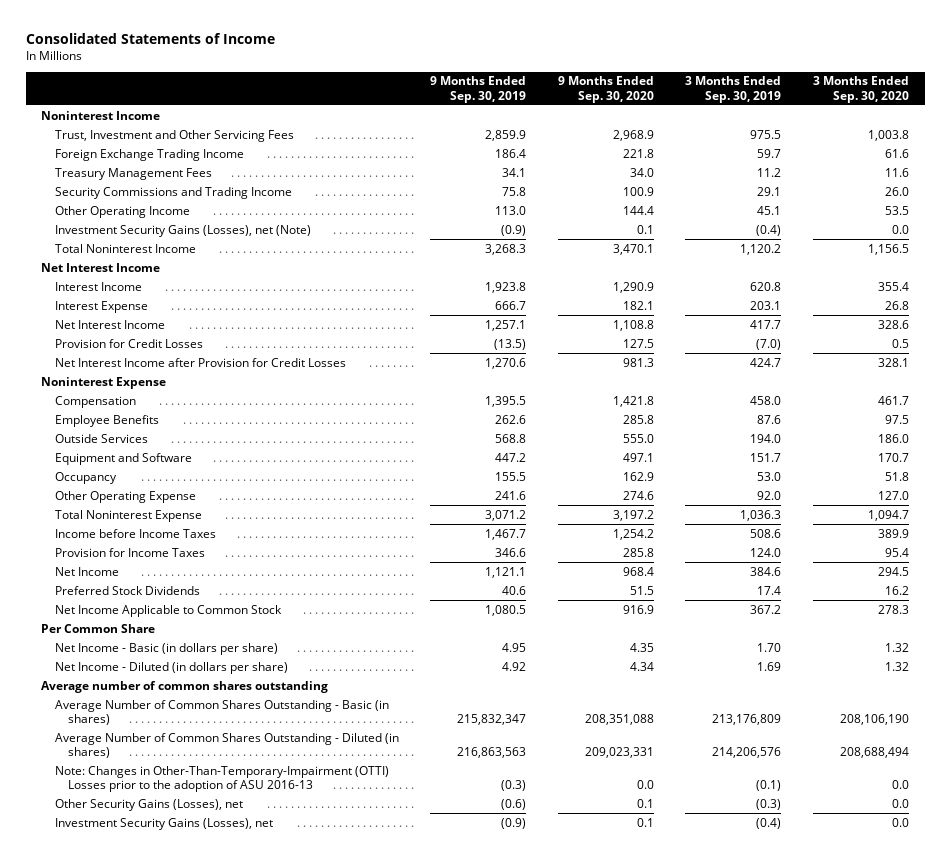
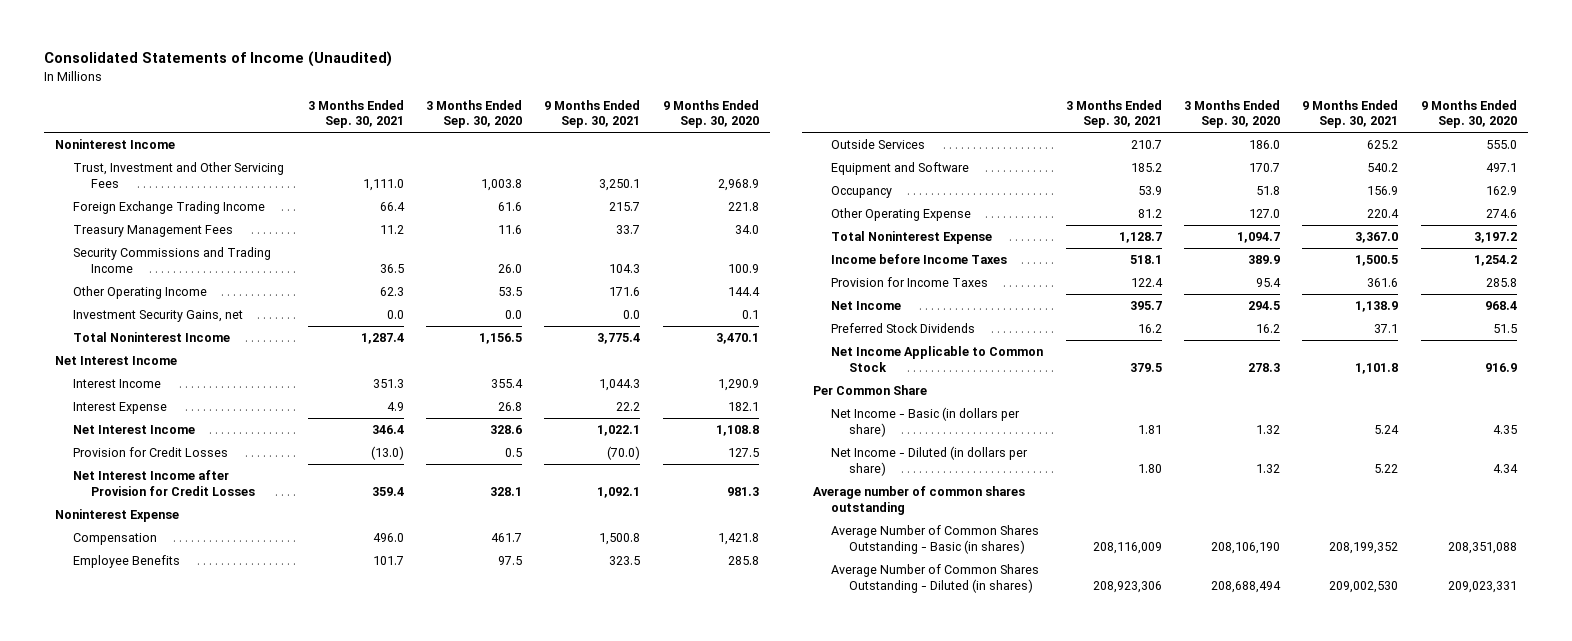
[25,32,275,44] Consolidated Statements of Income -> [43,51,392,68] Consolidated Statements of Income (Unaudited)
[430,76,527,103] 9 Months Ended Sep. 30, 2019 -> none
[685,76,782,103] 3 Months Ended Sep. 30, 2019 -> none
none -> [307,99,404,129] 3 Months Ended Sep. 30, 2021
none -> [544,99,641,129] 9 Months Ended Sep. 30, 2021
[54,224,311,237] Investment Security Gains (Losses), net (Note) -> [73,310,244,323] Investment Security Gains, net
[54,765,389,793] Note: Changes in Other-Than-Temporary-Impairment (OTTI) Losses prior to the adoption of ASU 2016-13 -> none
[54,798,243,811] Other Security Gains (Losses), net -> none
[54,817,273,830] Investment Security Gains (Losses), net -> none

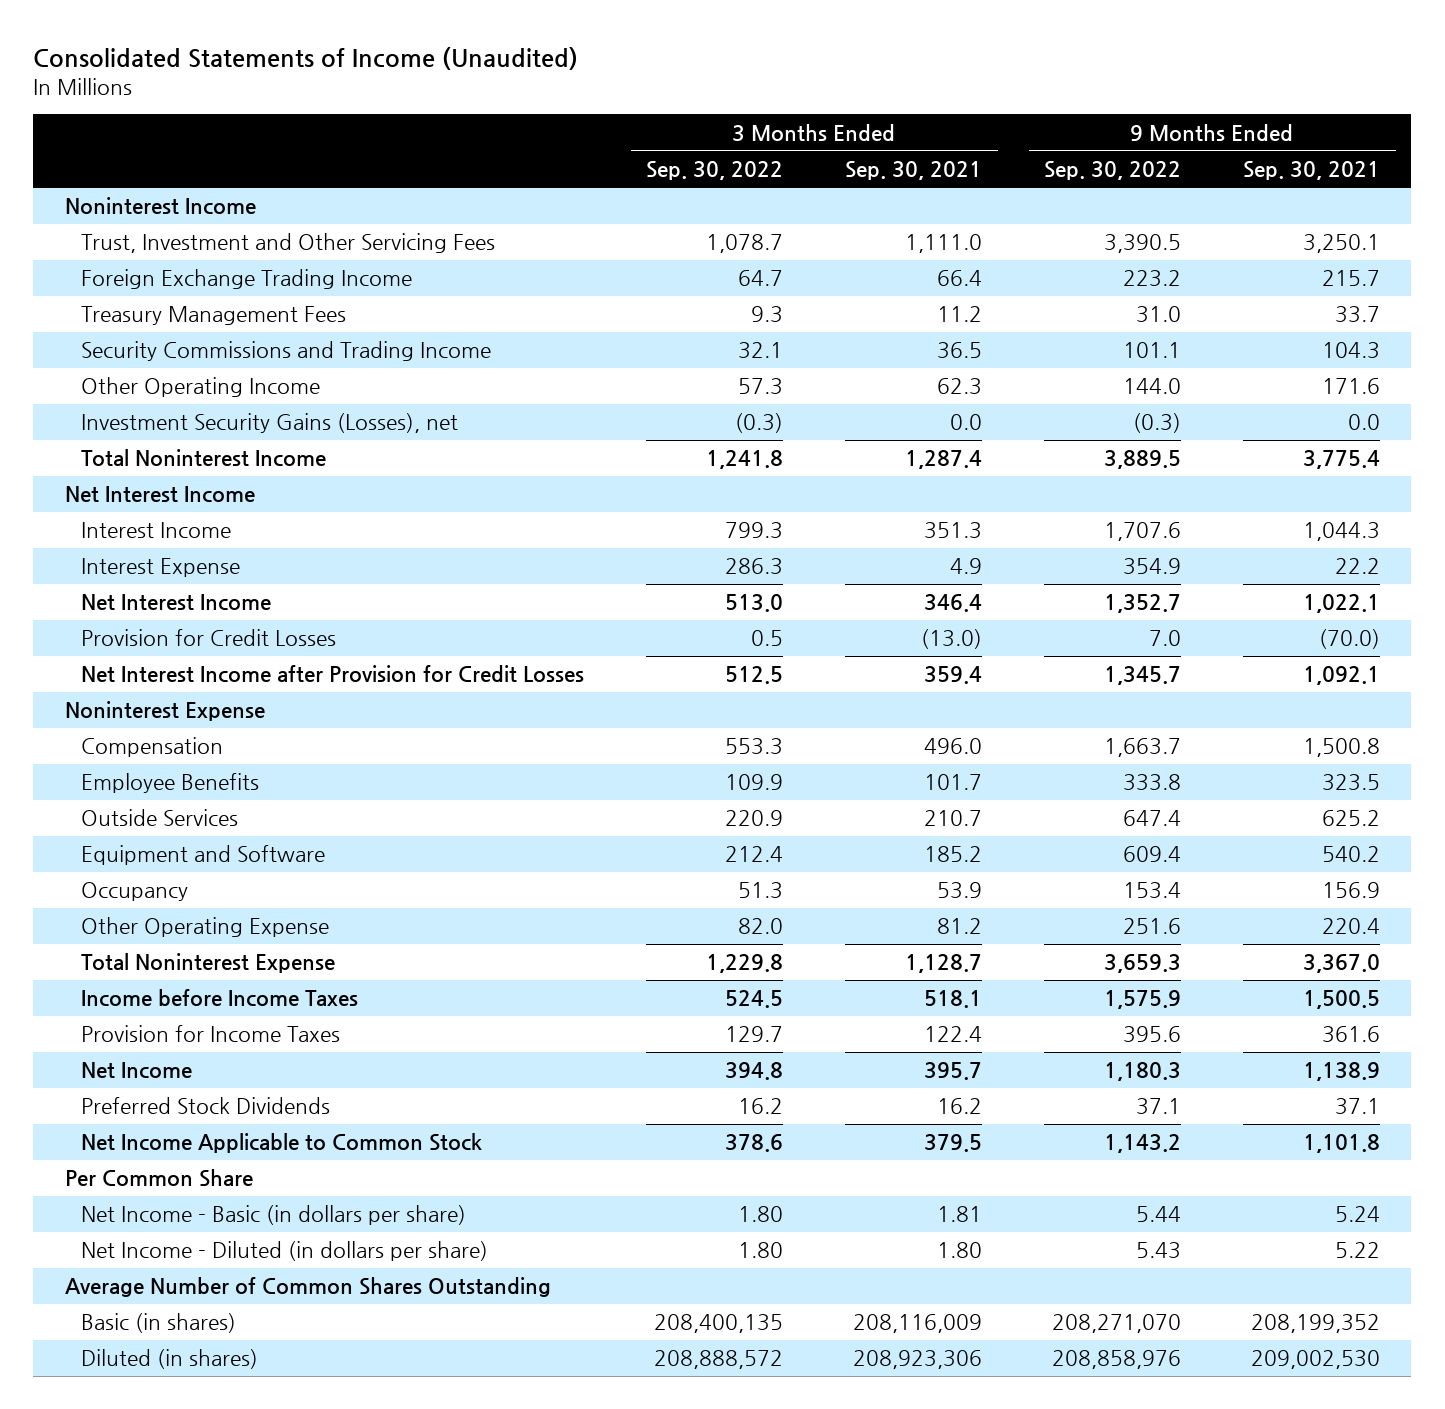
[425,99,522,129] 3 Months Ended Sep. 30, 2020 -> none
[662,99,759,129] 9 Months Ended Sep. 30, 2020 -> none
none -> [646,161,784,181] Sep. 30, 2022
none -> [1044,161,1182,181] Sep. 30, 2022
[73,310,244,323] Investment Security Gains, net -> [81,413,459,434] Investment Security Gains (Losses), net
[812,486,1025,515] Average number of common shares outstanding -> [64,1277,551,1298] Average Number of Common Shares Outstanding
[831,525,1040,554] Average Number of Common Shares Outstanding - Basic (in shares) -> [81,1313,237,1334] Basic (in shares)
[831,564,1040,593] Average Number of Common Shares Outstanding - Diluted (in shares) -> [81,1349,259,1370] Diluted (in shares)

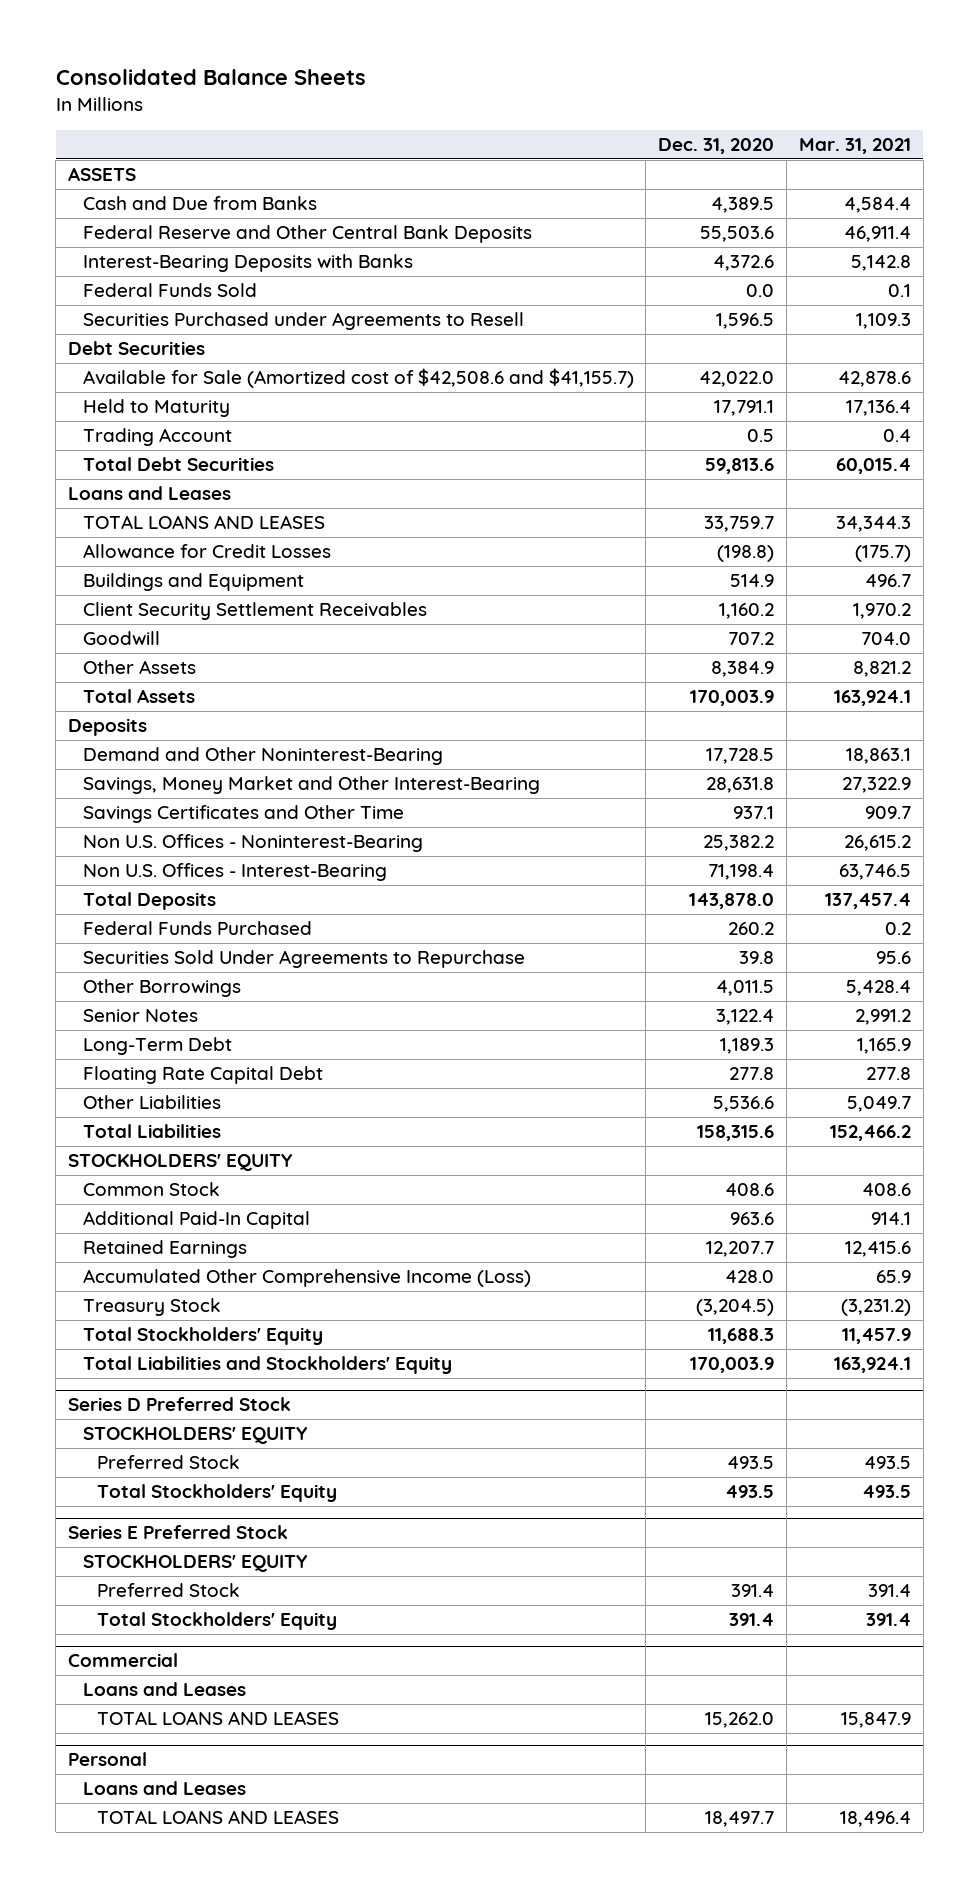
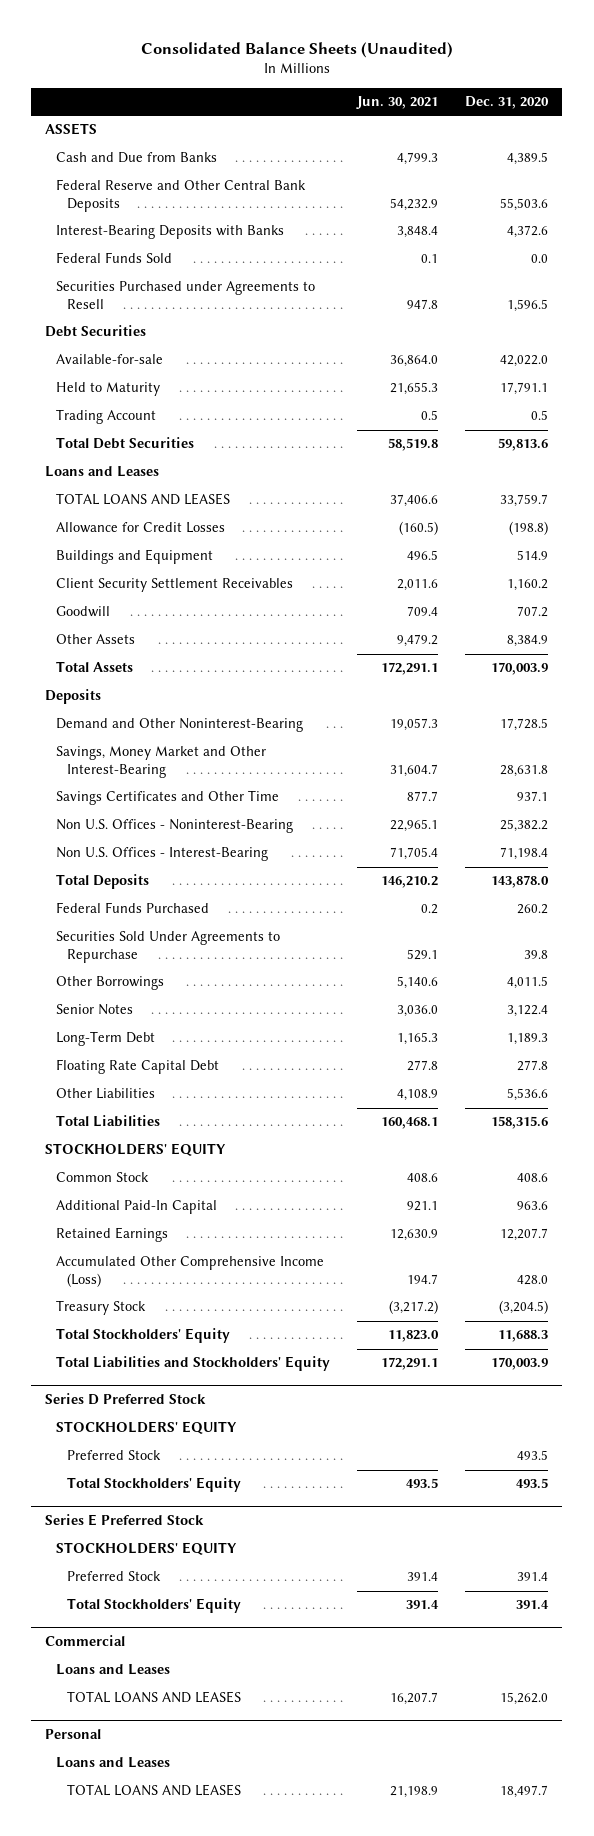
[55,69,366,86] Consolidated Balance Sheets -> [140,41,453,58] Consolidated Balance Sheets (Unaudited)
[798,138,911,155] Mar. 31, 2021 -> none
none -> [356,96,439,110] Jun. 30, 2021
[82,368,634,389] Available for Sale (Amortized cost of $42,508.6 and $41,155.7) -> [55,354,163,365] Available-for-sale

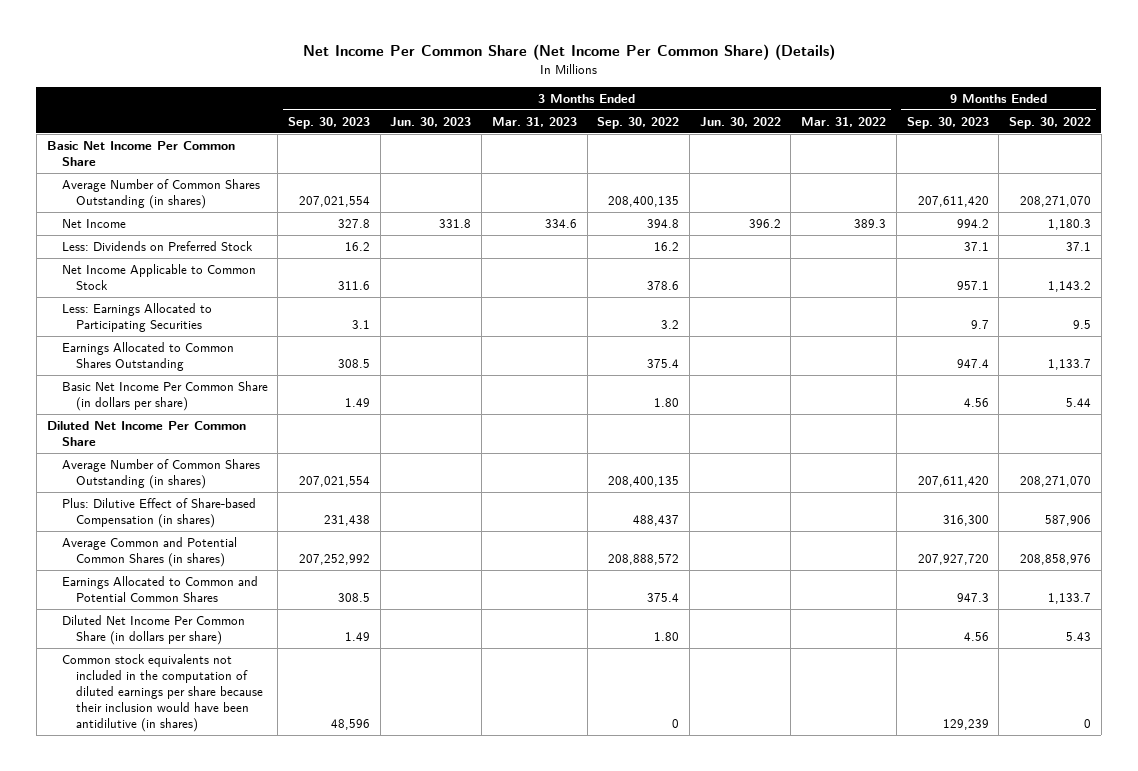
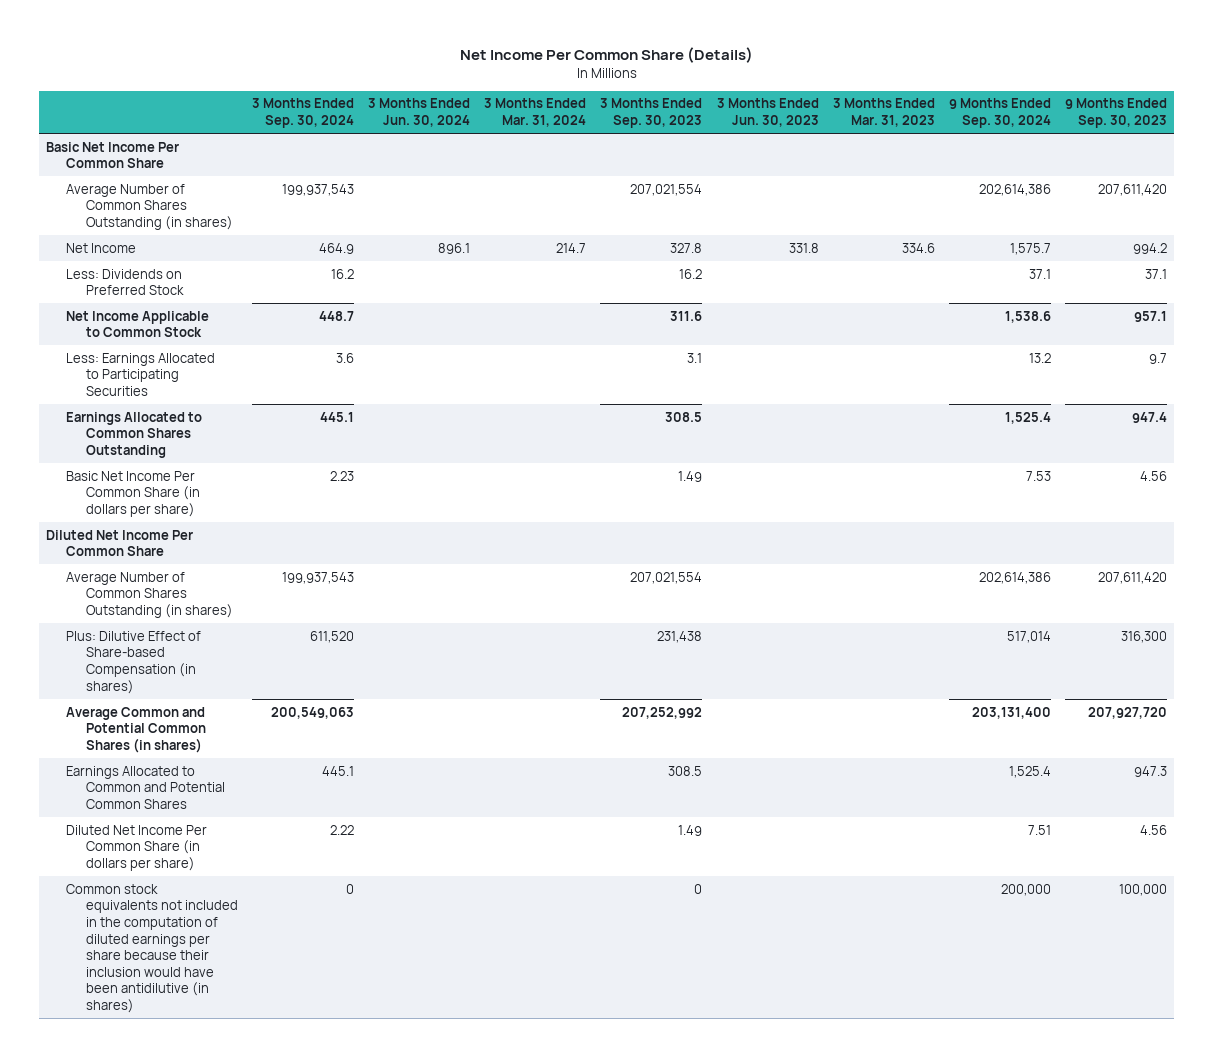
[302,44,835,61] Net Income Per Common Share (Net Income Per Common Share) (Details) -> [459,46,753,63] Net Income Per Common Share (Details)
[597,116,680,129] Sep. 30, 2022 -> none
[699,116,781,127] Jun. 30, 2022 -> none
[801,116,887,127] Mar. 31, 2022 -> none
[1008,116,1091,129] Sep. 30, 2022 -> none
none -> [251,98,354,129] 3 Months Ended Sep. 30, 2024
none -> [368,98,471,128] 3 Months Ended Jun. 30, 2024
none -> [484,98,587,128] 3 Months Ended Mar. 31, 2024
none -> [948,98,1051,129] 9 Months Ended Sep. 30, 2024
[330,719,370,731] 48,596 -> [694,883,703,894] 0
[942,719,989,731] 129,239 -> [1119,883,1168,896] 100,000

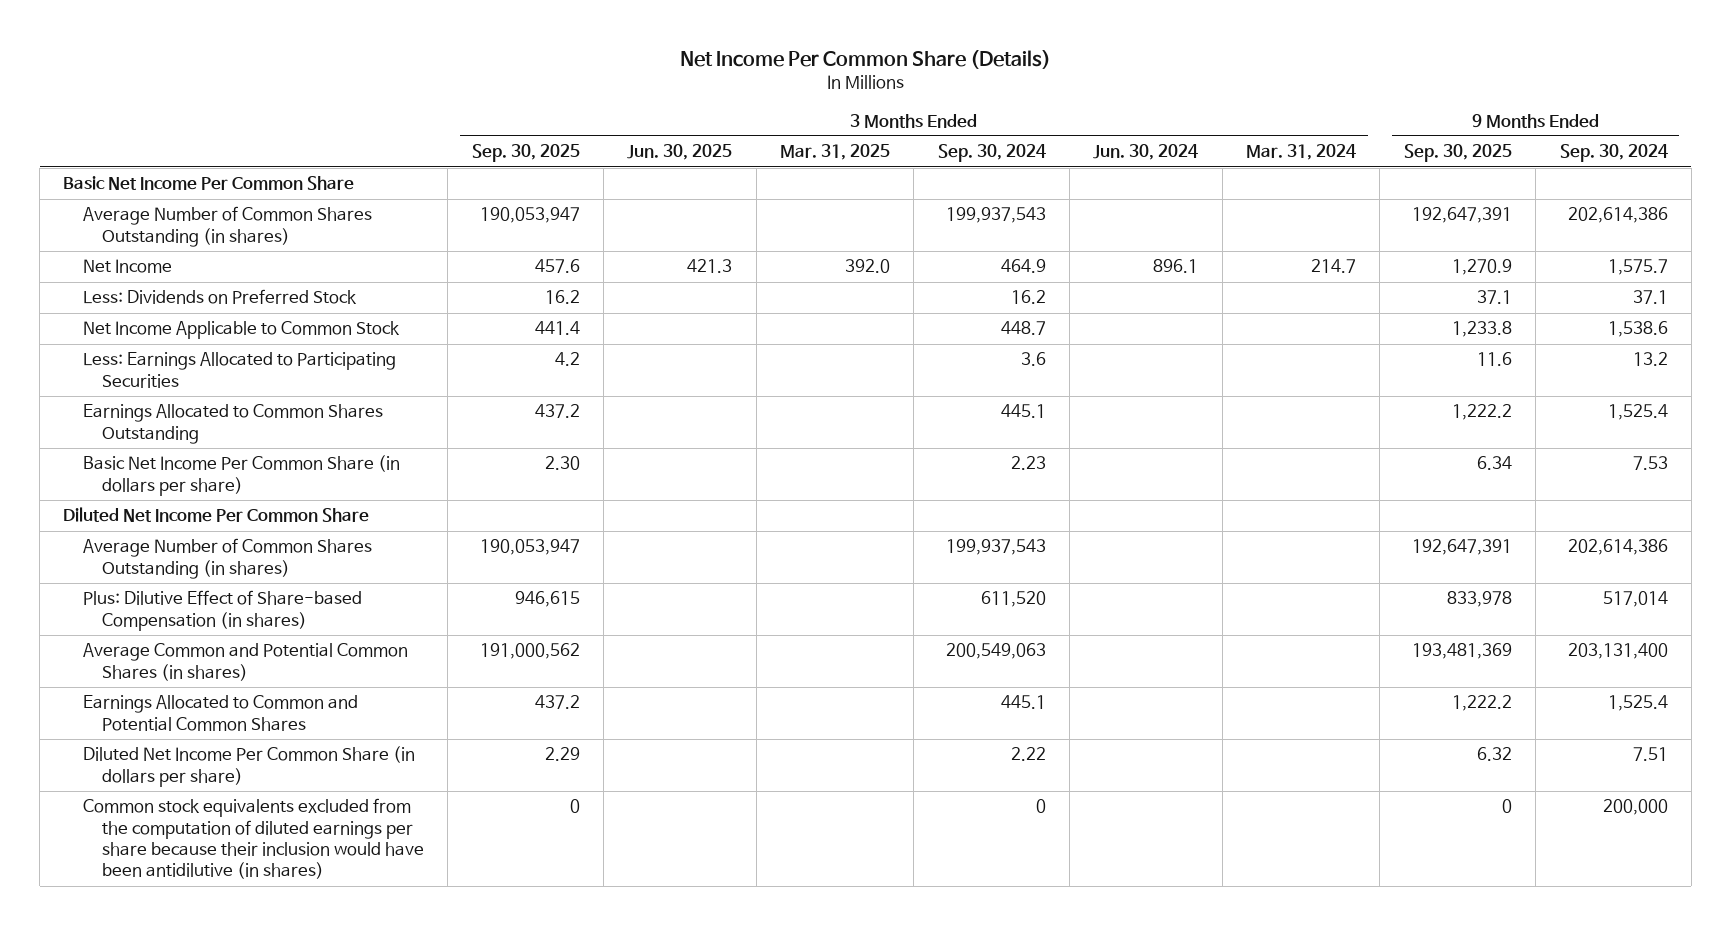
[600,98,703,129] 3 Months Ended Sep. 30, 2023 -> none
[716,98,819,128] 3 Months Ended Jun. 30, 2023 -> none
[832,98,935,128] 3 Months Ended Mar. 31, 2023 -> none
[1065,98,1168,129] 9 Months Ended Sep. 30, 2023 -> none
none -> [471,144,580,163] Sep. 30, 2025
none -> [627,144,733,161] Jun. 30, 2025
none -> [779,144,890,161] Mar. 31, 2025
none -> [1403,144,1512,163] Sep. 30, 2025
[66,883,238,1014] Common stock equivalents not included in the computation of diluted earnings per share because their inclusion would have been antidilutive (in shares) -> [82,798,424,880] Common stock equivalents excluded from the computation of diluted earnings per share because their inclusion would have been antidilutive (in shares)

